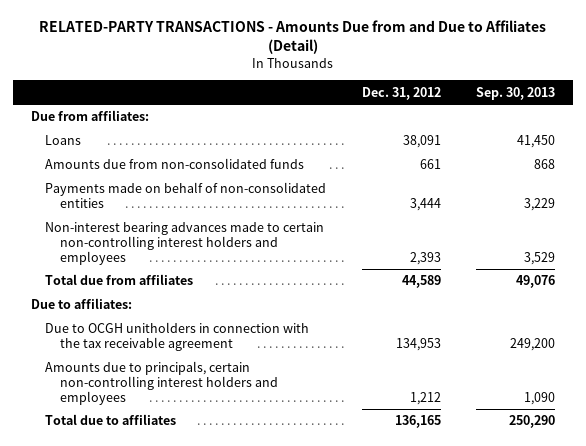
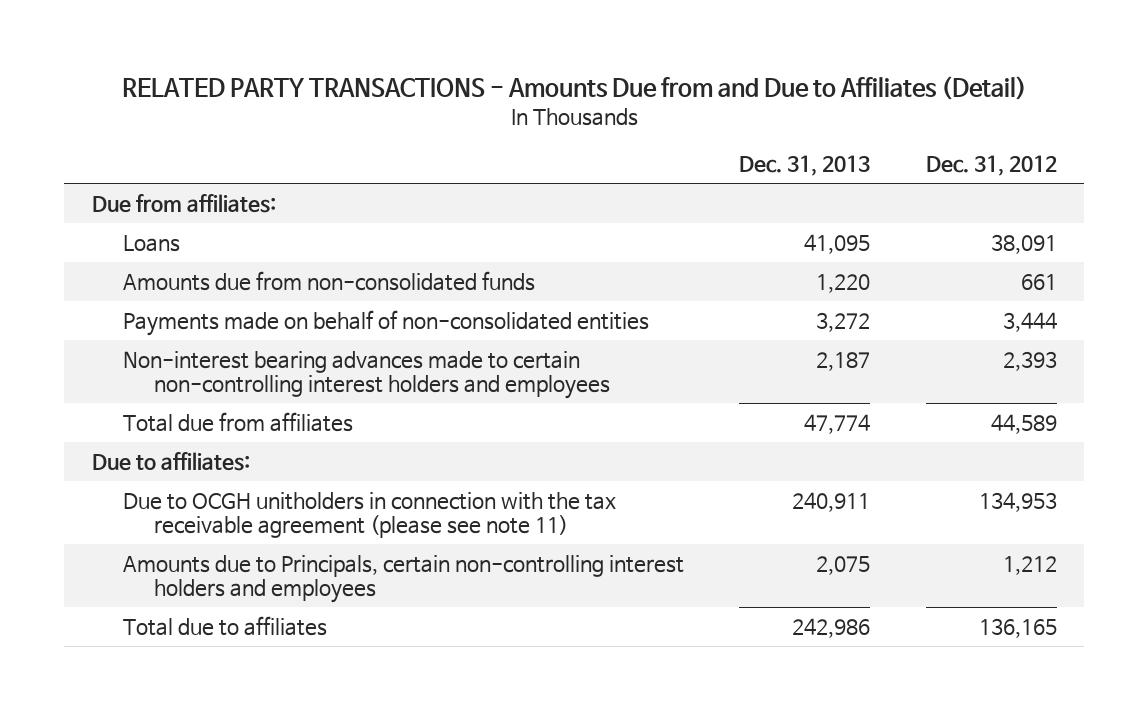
[38,20,546,55] RELATED-PARTY TRANSACTIONS - Amounts Due from and Due to Affiliates (Detail) -> [122,75,1028,100] RELATED PARTY TRANSACTIONS - Amounts Due from and Due to Affiliates (Detail)
[475,86,555,100] Sep. 30, 2013 -> none
none -> [739,155,871,177] Dec. 31, 2013
[45,322,310,352] Due to OCGH unitholders in connection with the tax receivable agreement -> [123,491,617,539] Due to OCGH unitholders in connection with the tax receivable agreement (please see note 11)
[45,361,278,405] Amounts due to principals, certain non-controlling interest holders and employees -> [123,554,685,604] Amounts due to Principals, certain non-controlling interest holders and employees

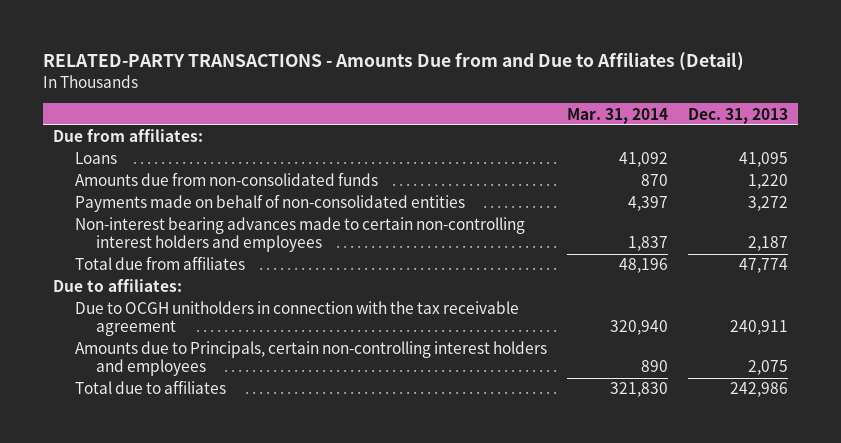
[122,75,1028,100] RELATED PARTY TRANSACTIONS - Amounts Due from and Due to Affiliates (Detail) -> [42,51,744,71] RELATED-PARTY TRANSACTIONS - Amounts Due from and Due to Affiliates (Detail)
[925,155,1057,177] Dec. 31, 2012 -> none
none -> [566,107,668,124] Mar. 31, 2014
[123,491,617,539] Due to OCGH unitholders in connection with the tax receivable agreement (please see note 11) -> [74,301,519,337] Due to OCGH unitholders in connection with the tax receivable agreement

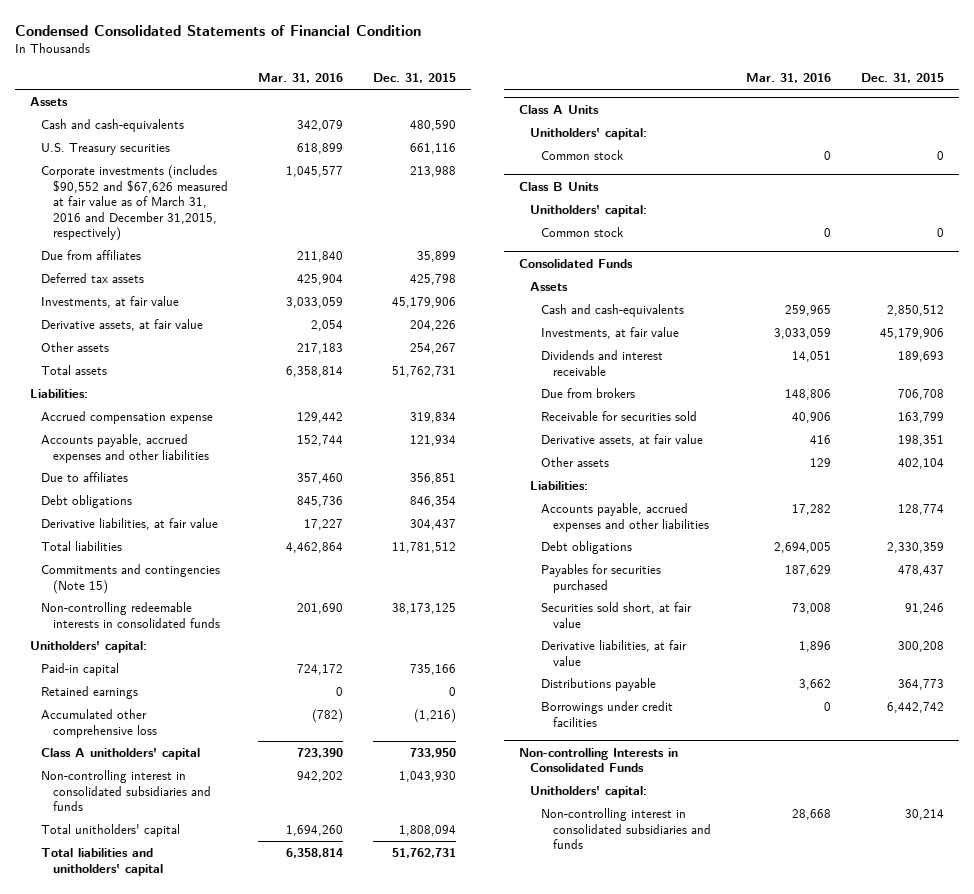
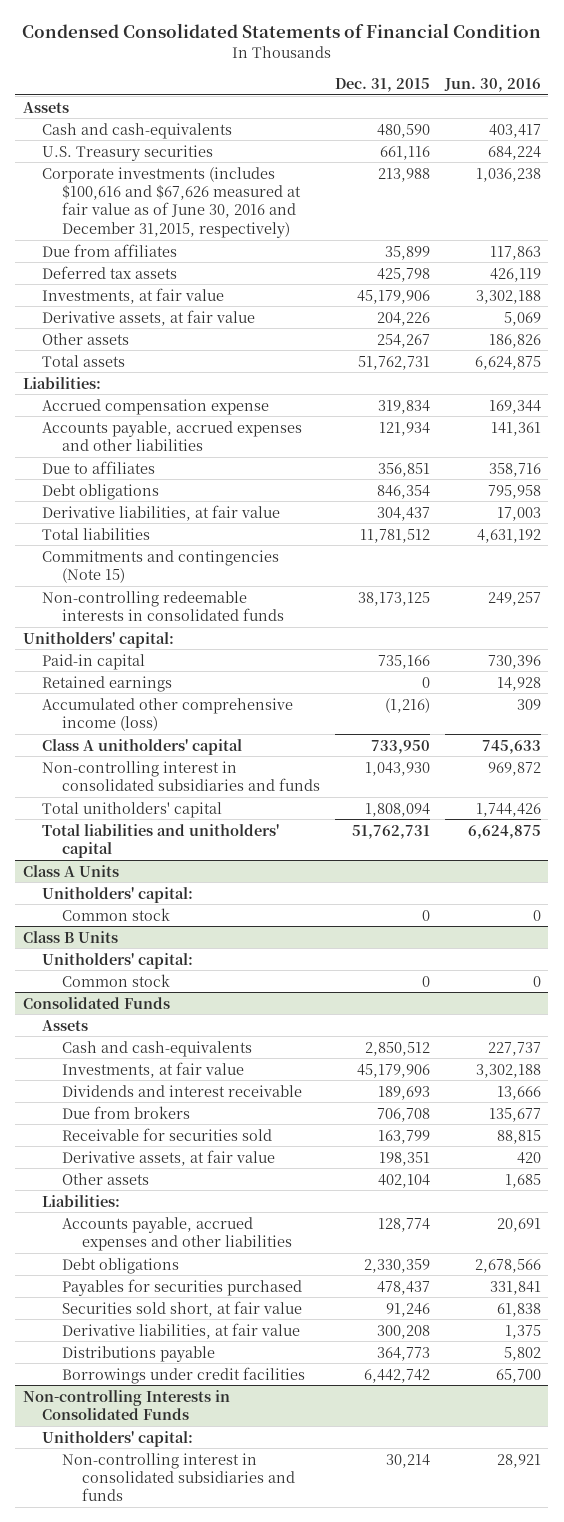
[257,73,343,84] Mar. 31, 2016 -> none
none -> [443,77,541,92] Jun. 30, 2016
[41,165,228,242] Corporate investments (includes $90,552 and $67,626 measured at fair value as of March 31, 2016 and December 31,2015, respectively) -> [42,166,301,238] Corporate investments (includes $100,616 and $67,626 measured at fair value as of June 30, 2016 and December 31,2015, respectively)
[41,709,157,738] Accumulated other comprehensive loss -> [42,697,294,731] Accumulated other comprehensive income (loss)

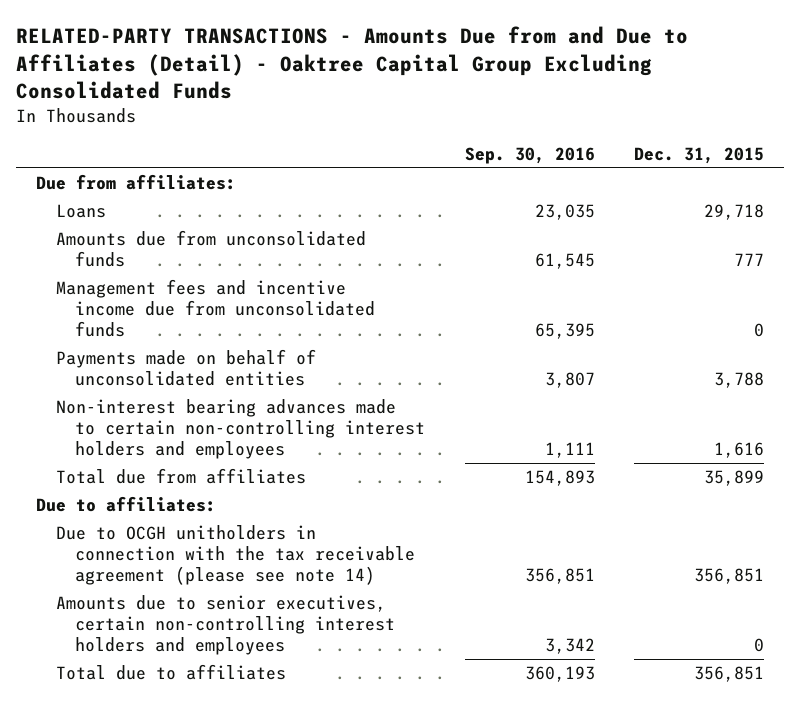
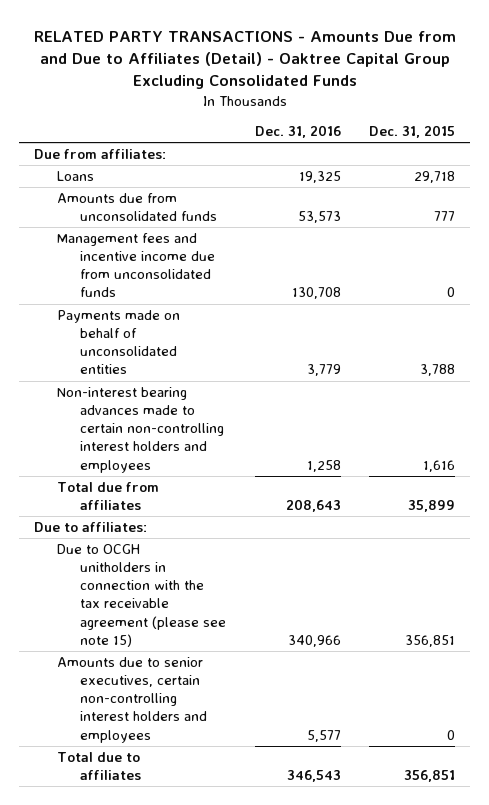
[15,26,688,99] RELATED-PARTY TRANSACTIONS - Amounts Due from and Due to Affiliates (Detail) - Oaktree Capital Group Excluding Consolidated Funds -> [33,30,456,90] RELATED PARTY TRANSACTIONS - Amounts Due from and Due to Affiliates (Detail) - Oaktree Capital Group Excluding Consolidated Funds
[464,146,595,164] Sep. 30, 2016 -> none
none -> [254,125,341,139] Dec. 31, 2016
[55,525,416,586] Due to OCGH unitholders in connection with the tax receivable agreement (please see note 14) -> [56,544,226,647] Due to OCGH unitholders in connection with the tax receivable agreement (please see note 15)

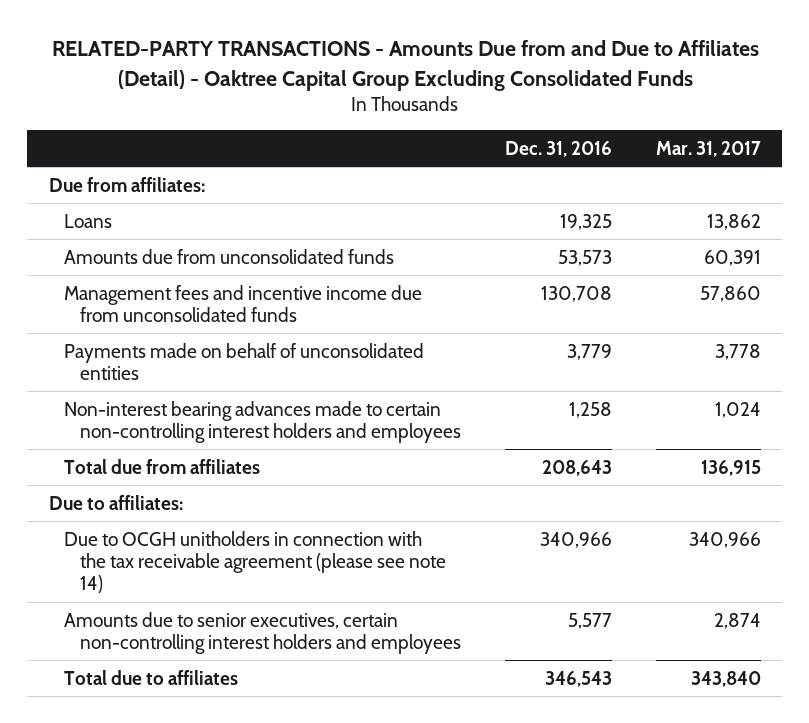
[33,30,456,90] RELATED PARTY TRANSACTIONS - Amounts Due from and Due to Affiliates (Detail) - Oaktree Capital Group Excluding Consolidated Funds -> [51,40,759,91] RELATED-PARTY TRANSACTIONS - Amounts Due from and Due to Affiliates (Detail) - Oaktree Capital Group Excluding Consolidated Funds
[369,125,456,139] Dec. 31, 2015 -> none
none -> [655,140,761,157] Mar. 31, 2017
[56,544,226,647] Due to OCGH unitholders in connection with the tax receivable agreement (please see note 15) -> [64,530,446,594] Due to OCGH unitholders in connection with the tax receivable agreement (please see note 14)

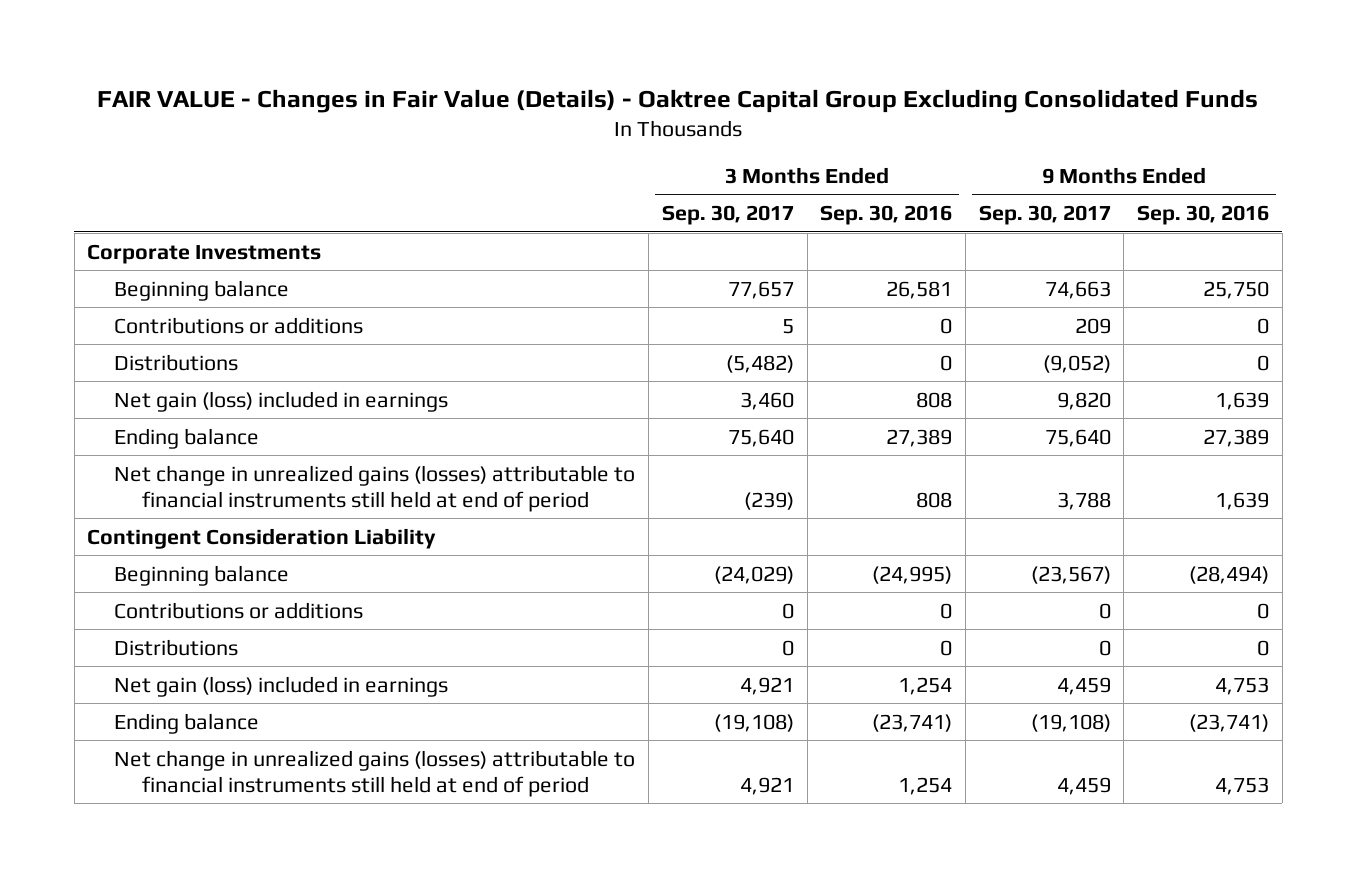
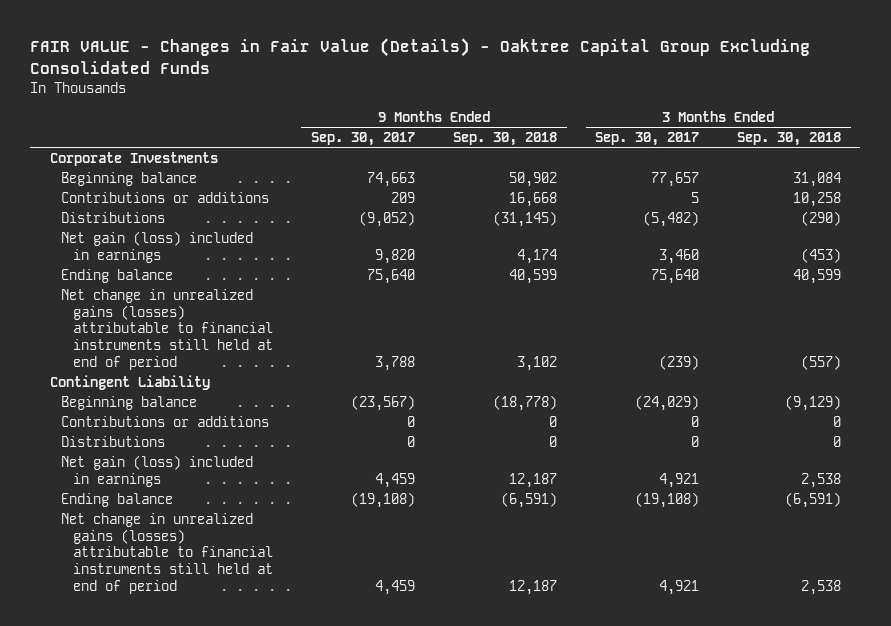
[820,205,953,226] Sep. 30, 2016 -> none
[1137,205,1270,226] Sep. 30, 2016 -> none
none -> [453,132,558,147] Sep. 30, 2018
none -> [737,132,842,147] Sep. 30, 2018
[87,527,437,549] Contingent Consideration Liability -> [49,374,210,390] Contingent Liability

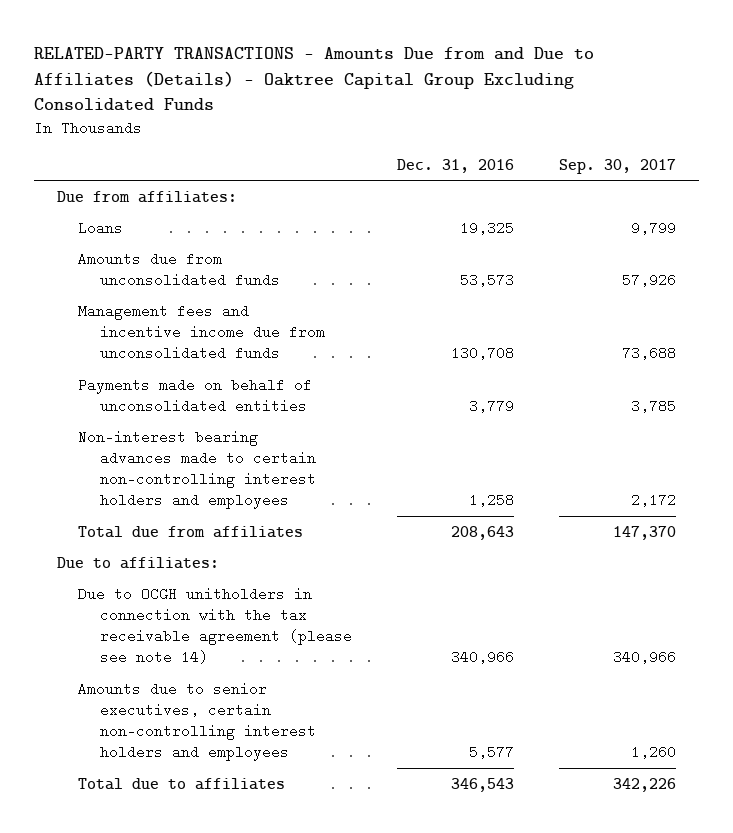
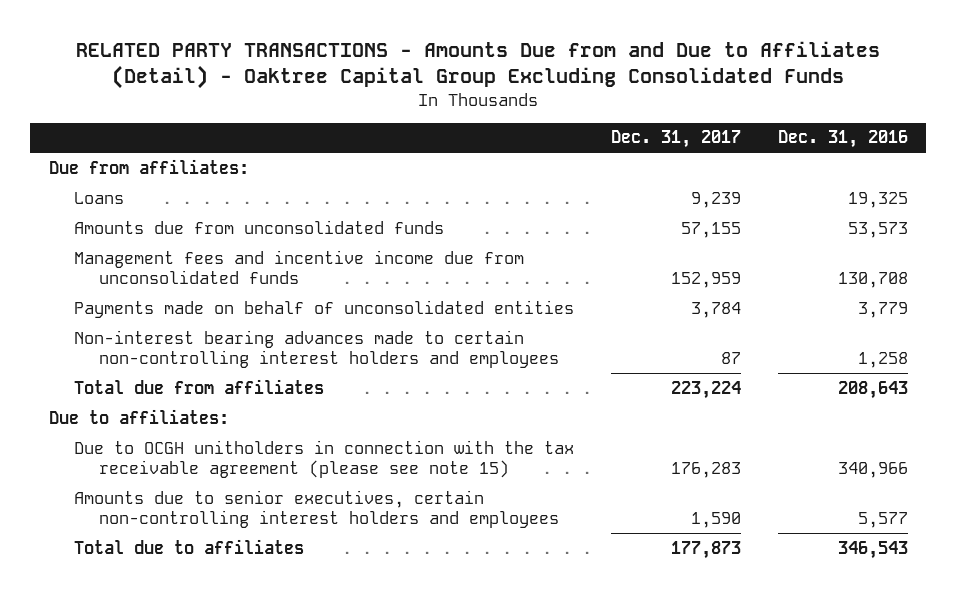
[33,47,594,112] RELATED-PARTY TRANSACTIONS - Amounts Due from and Due to Affiliates (Details) - Oaktree Capital Group Excluding Consolidated Funds -> [76,40,881,89] RELATED PARTY TRANSACTIONS - Amounts Due from and Due to Affiliates (Detail) - Oaktree Capital Group Excluding Consolidated Funds
[559,158,677,174] Sep. 30, 2017 -> none
none -> [610,130,741,149] Dec. 31, 2017
[78,586,352,665] Due to OCGH unitholders in connection with the tax receivable agreement (please see note 14) -> [73,439,574,478] Due to OCGH unitholders in connection with the tax receivable agreement (please see note 15)

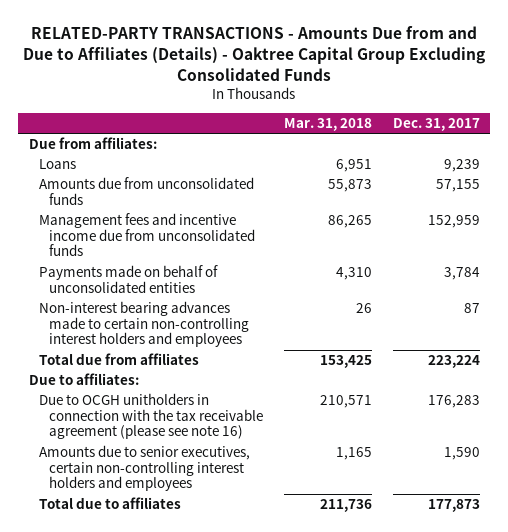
[76,40,881,89] RELATED PARTY TRANSACTIONS - Amounts Due from and Due to Affiliates (Detail) - Oaktree Capital Group Excluding Consolidated Funds -> [23,26,486,81] RELATED-PARTY TRANSACTIONS - Amounts Due from and Due to Affiliates (Details) - Oaktree Capital Group Excluding Consolidated Funds
[777,130,908,149] Dec. 31, 2016 -> none
none -> [283,117,372,131] Mar. 31, 2018
[73,439,574,478] Due to OCGH unitholders in connection with the tax receivable agreement (please see note 15) -> [38,393,264,440] Due to OCGH unitholders in connection with the tax receivable agreement (please see note 16)

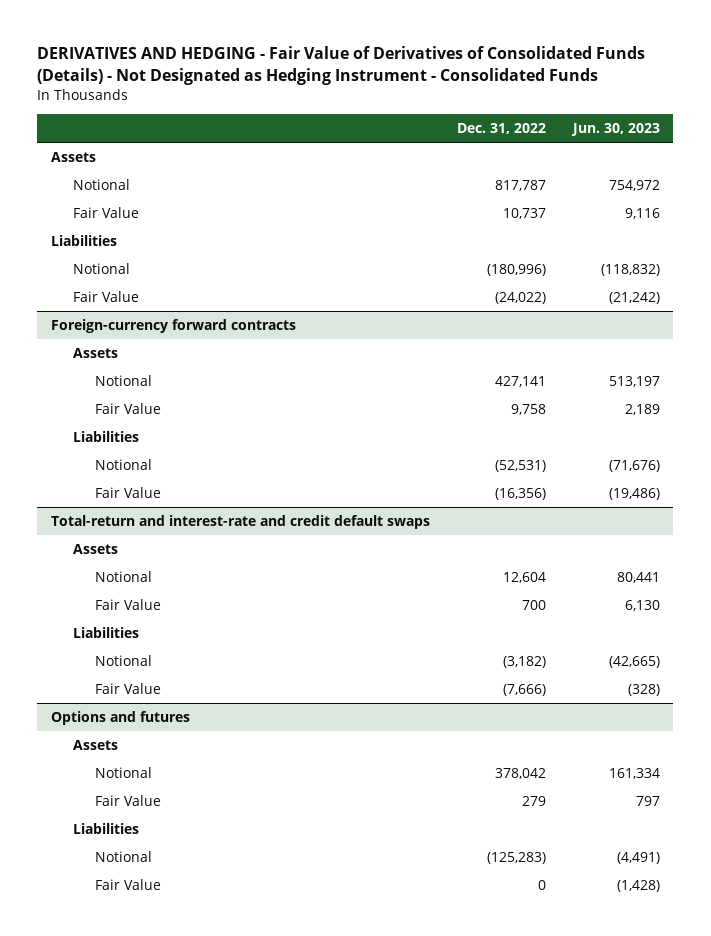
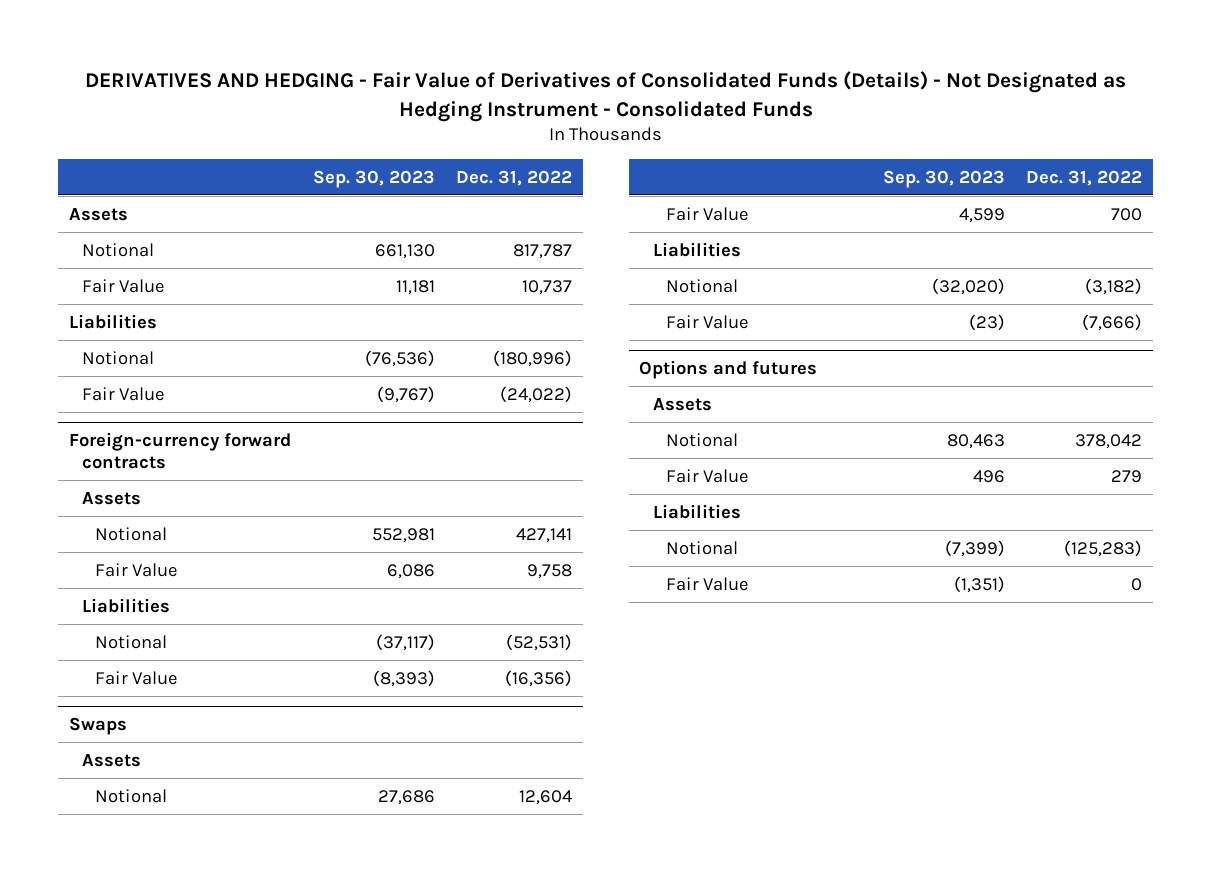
[570,123,660,137] Jun. 30, 2023 -> none
none -> [312,169,435,188] Sep. 30, 2023
[50,514,430,529] Total-return and interest-rate and credit default swaps -> [69,717,128,736] Swaps

